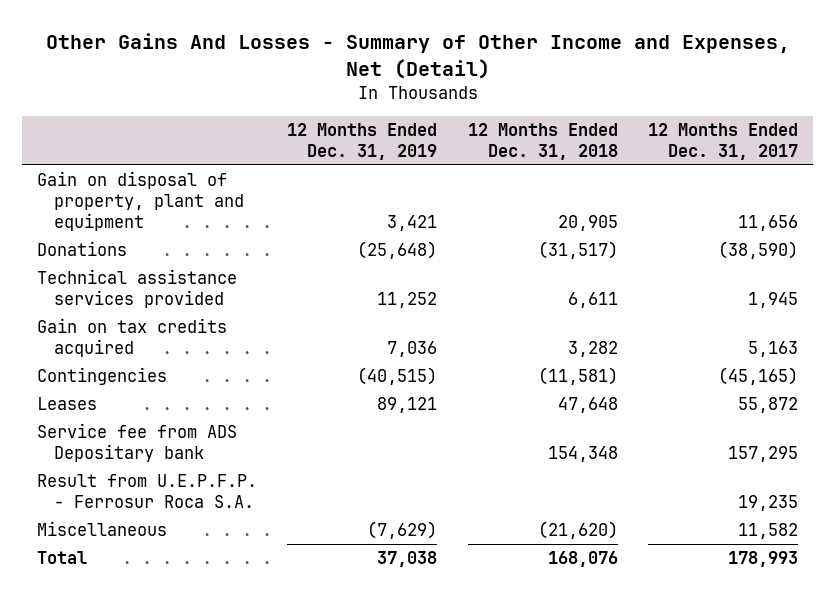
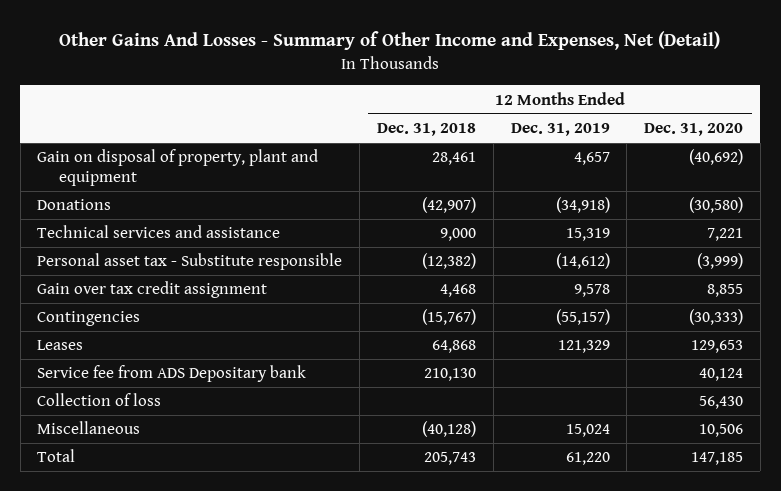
[647,123,798,161] 12 Months Ended Dec. 31, 2017 -> none
none -> [644,123,744,137] Dec. 31, 2020
[37,474,258,509] Result from U.E.P.F.P. - Ferrosur Roca S.A. -> none
[387,215,438,232] 3,421 -> [573,152,610,166] 4,657
[557,215,618,232] 20,905 -> [432,152,477,166] 28,461
[357,241,438,260] (25,648) -> [555,197,610,214] (34,918)
[537,241,618,260] (31,517) -> [422,197,477,214] (42,907)
[37,269,238,309] Technical assistance services provided -> [37,225,281,239] Technical services and assistance
[377,292,438,309] 11,252 -> [565,228,610,242] 15,319
[567,292,618,309] 6,611 -> [440,228,477,242] 9,000
none -> [37,253,343,271] Personal asset tax - Substitute responsible
[37,318,228,358] Gain on tax credits acquired -> [37,281,268,299] Gain over tax credit assignment
[387,341,438,358] 7,036 -> [573,284,610,298] 9,578
[567,341,618,358] 3,282 -> [440,284,477,298] 4,468
[357,367,438,386] (40,515) -> [555,309,610,326] (55,157)
[537,367,618,386] (11,581) -> [422,309,477,326] (15,767)
[377,397,438,414] 89,121 -> [557,340,610,354] 121,329
[557,397,618,414] 47,648 -> [432,340,477,354] 64,868
[547,446,618,463] 154,348 -> [424,368,477,382] 210,130
none -> [37,393,162,407] Collection of loss
[367,521,438,540] (7,629) -> [565,424,610,438] 15,024
[537,521,618,540] (21,620) -> [422,421,477,438] (40,128)
[377,551,438,568] 37,038 -> [565,452,610,466] 61,220
[547,551,618,568] 168,076 -> [424,452,477,466] 205,743

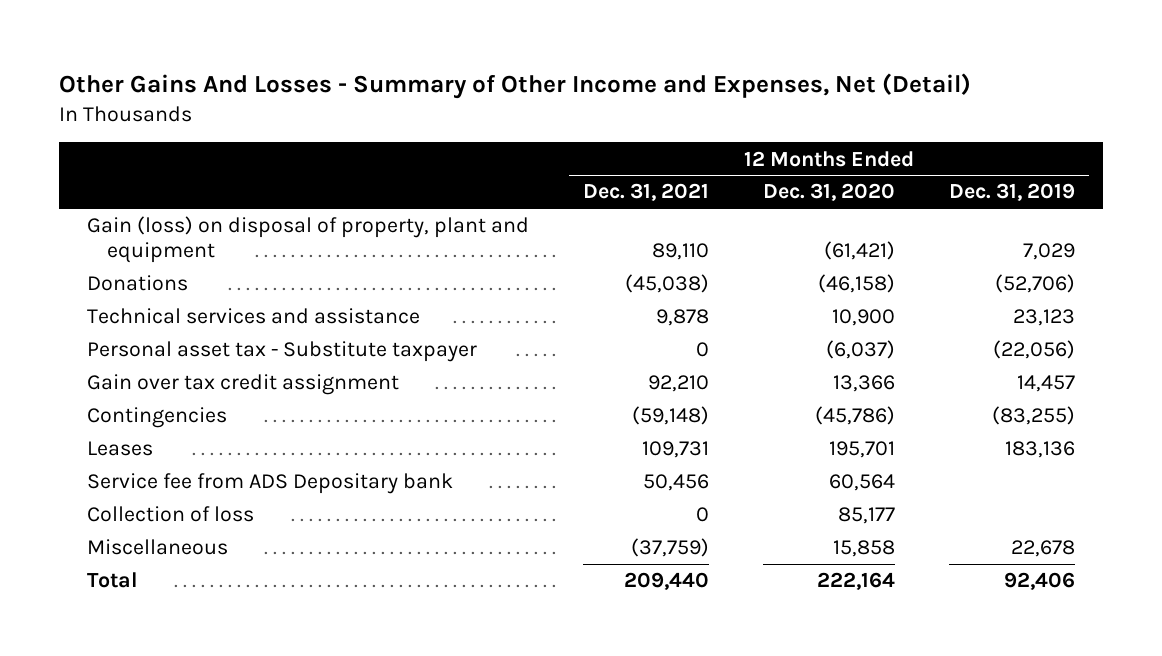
[377,123,477,137] Dec. 31, 2018 -> none
none -> [582,183,709,202] Dec. 31, 2021
[37,149,319,186] Gain on disposal of property, plant and equipment -> [86,216,529,263] Gain (loss) on disposal of property, plant and equipment
[573,152,610,166] 4,657 -> [1023,242,1076,260] 7,029
[689,149,744,166] (40,692) -> [824,240,896,260] (61,421)
[555,197,610,214] (34,918) -> [995,274,1076,294] (52,706)
[689,197,744,214] (30,580) -> [818,274,896,294] (46,158)
[565,228,610,242] 15,319 -> [1013,309,1076,327] 23,123
[707,228,744,242] 7,221 -> [832,309,896,327] 10,900
[37,253,343,271] Personal asset tax - Substitute responsible -> [86,341,477,363] Personal asset tax - Substitute taxpayer
[555,253,610,270] (14,612) -> [993,340,1076,360] (22,056)
[697,253,744,270] (3,999) -> [826,340,896,360] (6,037)
[573,284,610,298] 9,578 -> [1017,375,1076,393] 14,457
[707,284,744,298] 8,855 -> [833,375,896,393] 13,366
[555,309,610,326] (55,157) -> [992,406,1076,426] (83,255)
[689,309,744,326] (30,333) -> [815,406,896,426] (45,786)
[557,340,610,354] 121,329 -> [1005,441,1076,459] 183,136
[691,340,744,354] 129,653 -> [829,441,896,459] 195,701
[699,368,744,382] 40,124 -> [829,474,896,492] 60,564
[699,396,744,410] 56,430 -> [838,507,896,525] 85,177
[565,424,610,438] 15,024 -> [1011,540,1076,558] 22,678
[699,424,744,438] 10,506 -> [833,540,896,558] 15,858
[565,452,610,466] 61,220 -> [1004,572,1076,591] 92,406
[691,452,744,466] 147,185 -> [817,572,896,591] 222,164

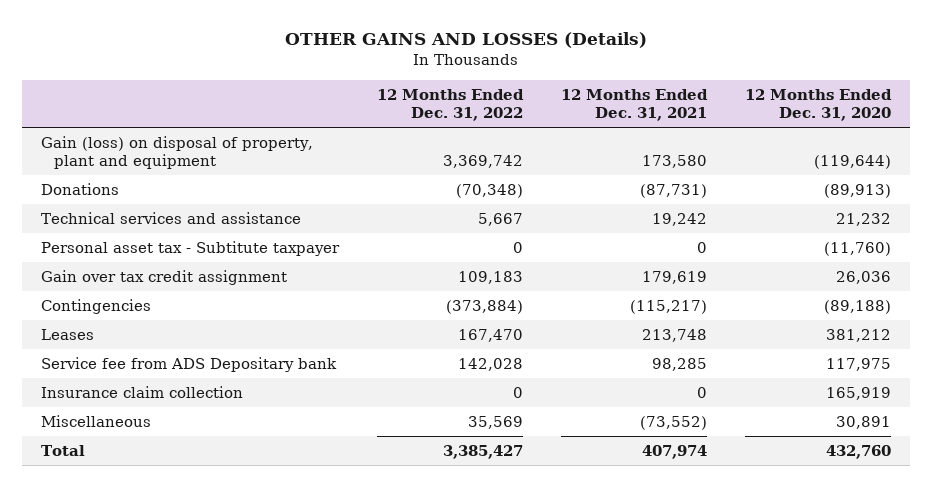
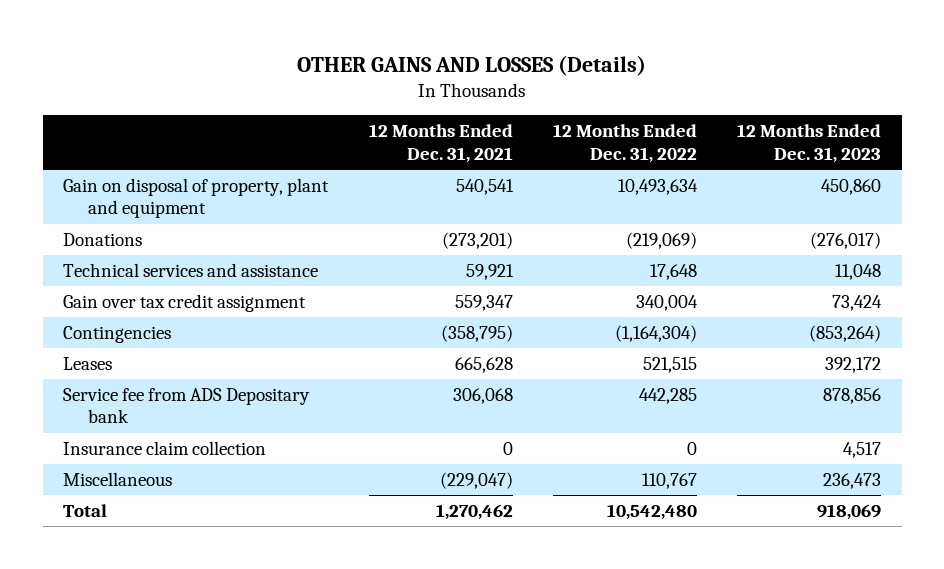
[744,89,892,122] 12 Months Ended Dec. 31, 2020 -> none
none -> [737,124,882,163] 12 Months Ended Dec. 31, 2023
[41,241,341,257] Personal asset tax - Subtitute taxpayer -> none
[41,136,314,170] Gain (loss) on disposal of property, plant and equipment -> [63,177,330,219] Gain on disposal of property, plant and equipment
[443,155,524,169] 3,369,742 -> [617,178,698,195] 10,493,634
[641,155,707,169] 173,580 -> [455,178,514,195] 540,541
[456,184,524,199] (70,348) -> [625,231,697,249] (219,069)
[639,184,707,199] (87,731) -> [441,231,513,249] (273,201)
[478,213,524,227] 5,667 -> [649,263,697,280] 17,648
[651,213,707,227] 19,242 -> [465,263,514,280] 59,921
[458,271,524,285] 109,183 -> [635,294,698,311] 340,004
[641,271,707,285] 179,619 -> [454,294,513,311] 559,347
[446,300,524,315] (373,884) -> [614,324,697,342] (1,164,304)
[629,300,707,315] (115,217) -> [440,324,513,342] (358,795)
[458,329,524,343] 167,470 -> [642,356,697,373] 521,515
[641,329,707,343] 213,748 -> [454,356,513,373] 665,628
[458,358,524,372] 142,028 -> [638,387,697,404] 442,285
[651,358,707,372] 98,285 -> [452,387,513,404] 306,068
[468,416,524,430] 35,569 -> [641,472,697,489] 110,767
[639,416,707,431] (73,552) -> [439,471,513,489] (229,047)
[443,445,524,460] 3,385,427 -> [606,503,697,520] 10,542,480
[641,445,707,460] 407,974 -> [435,503,513,520] 1,270,462

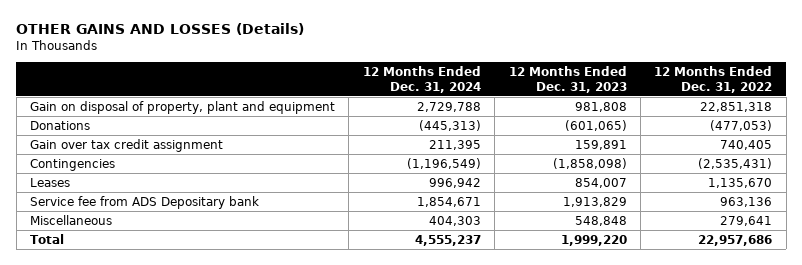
[368,124,513,163] 12 Months Ended Dec. 31, 2021 -> none
none -> [362,65,481,93] 12 Months Ended Dec. 31, 2024
[63,262,319,277] Technical services and assistance -> none
[63,440,267,455] Insurance claim collection -> none
[617,178,698,195] 10,493,634 -> [700,101,773,112] 22,851,318
[821,178,882,195] 450,860 -> [574,101,627,112] 981,808
[625,231,697,249] (219,069) -> [710,119,773,131] (477,053)
[810,231,882,249] (276,017) -> [564,119,627,131] (601,065)
[635,294,698,311] 340,004 -> [720,139,773,150] 740,405
[832,294,883,311] 73,424 -> [574,139,627,150] 159,891
[614,324,697,342] (1,164,304) -> [698,157,773,169] (2,535,431)
[809,324,882,342] (853,264) -> [552,157,627,169] (1,858,098)
[642,356,697,373] 521,515 -> [708,177,773,188] 1,135,670
[825,356,882,373] 392,172 -> [574,177,627,188] 854,007
[638,387,697,404] 442,285 -> [720,196,773,207] 963,136
[823,387,882,404] 878,856 -> [562,196,627,207] 1,913,829
[641,472,697,489] 110,767 -> [720,215,773,226] 279,641
[823,472,882,489] 236,473 -> [574,215,627,226] 548,848
[606,503,697,520] 10,542,480 -> [698,234,773,246] 22,957,686
[817,503,882,520] 918,069 -> [560,234,627,246] 1,999,220

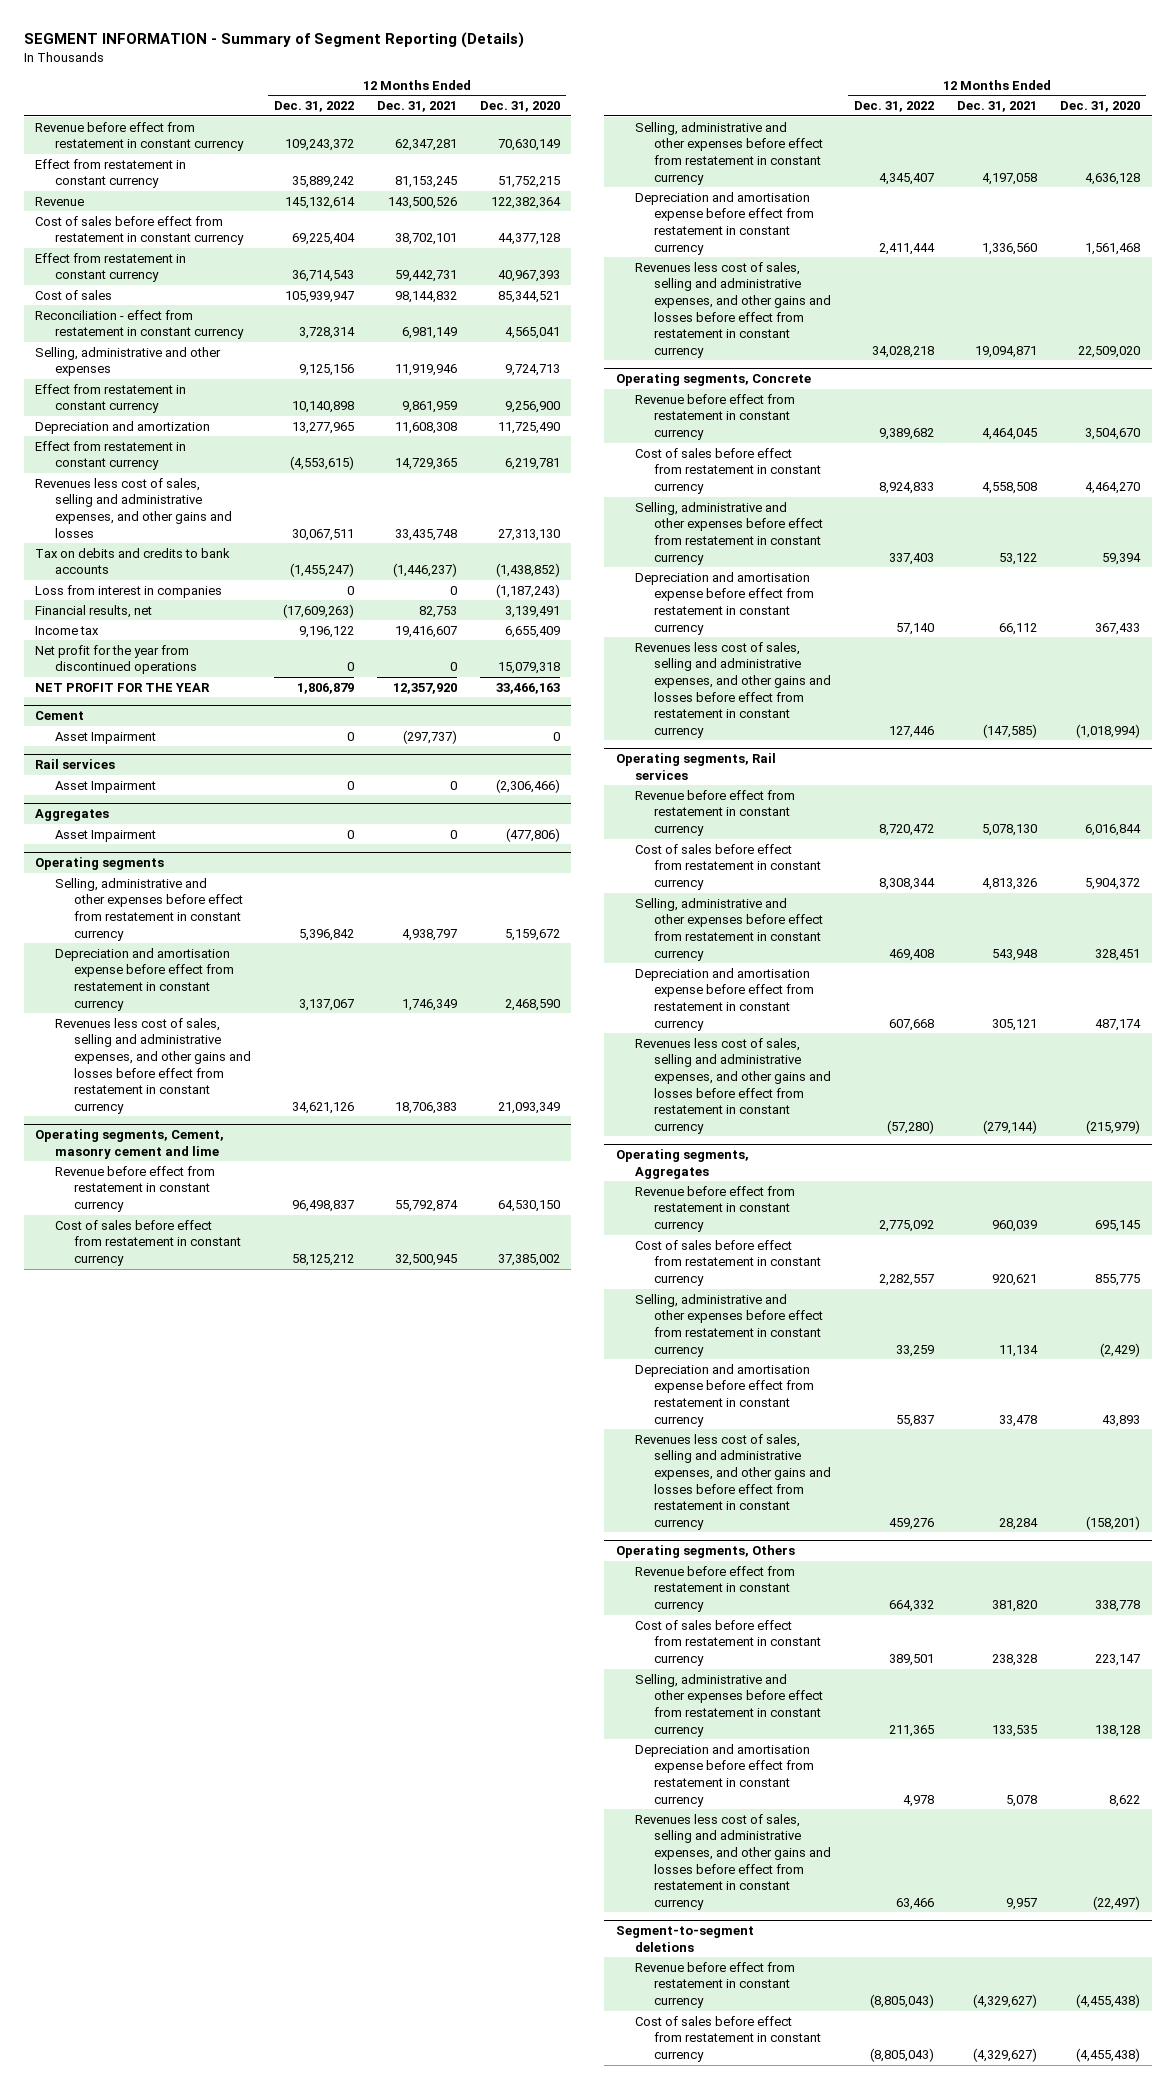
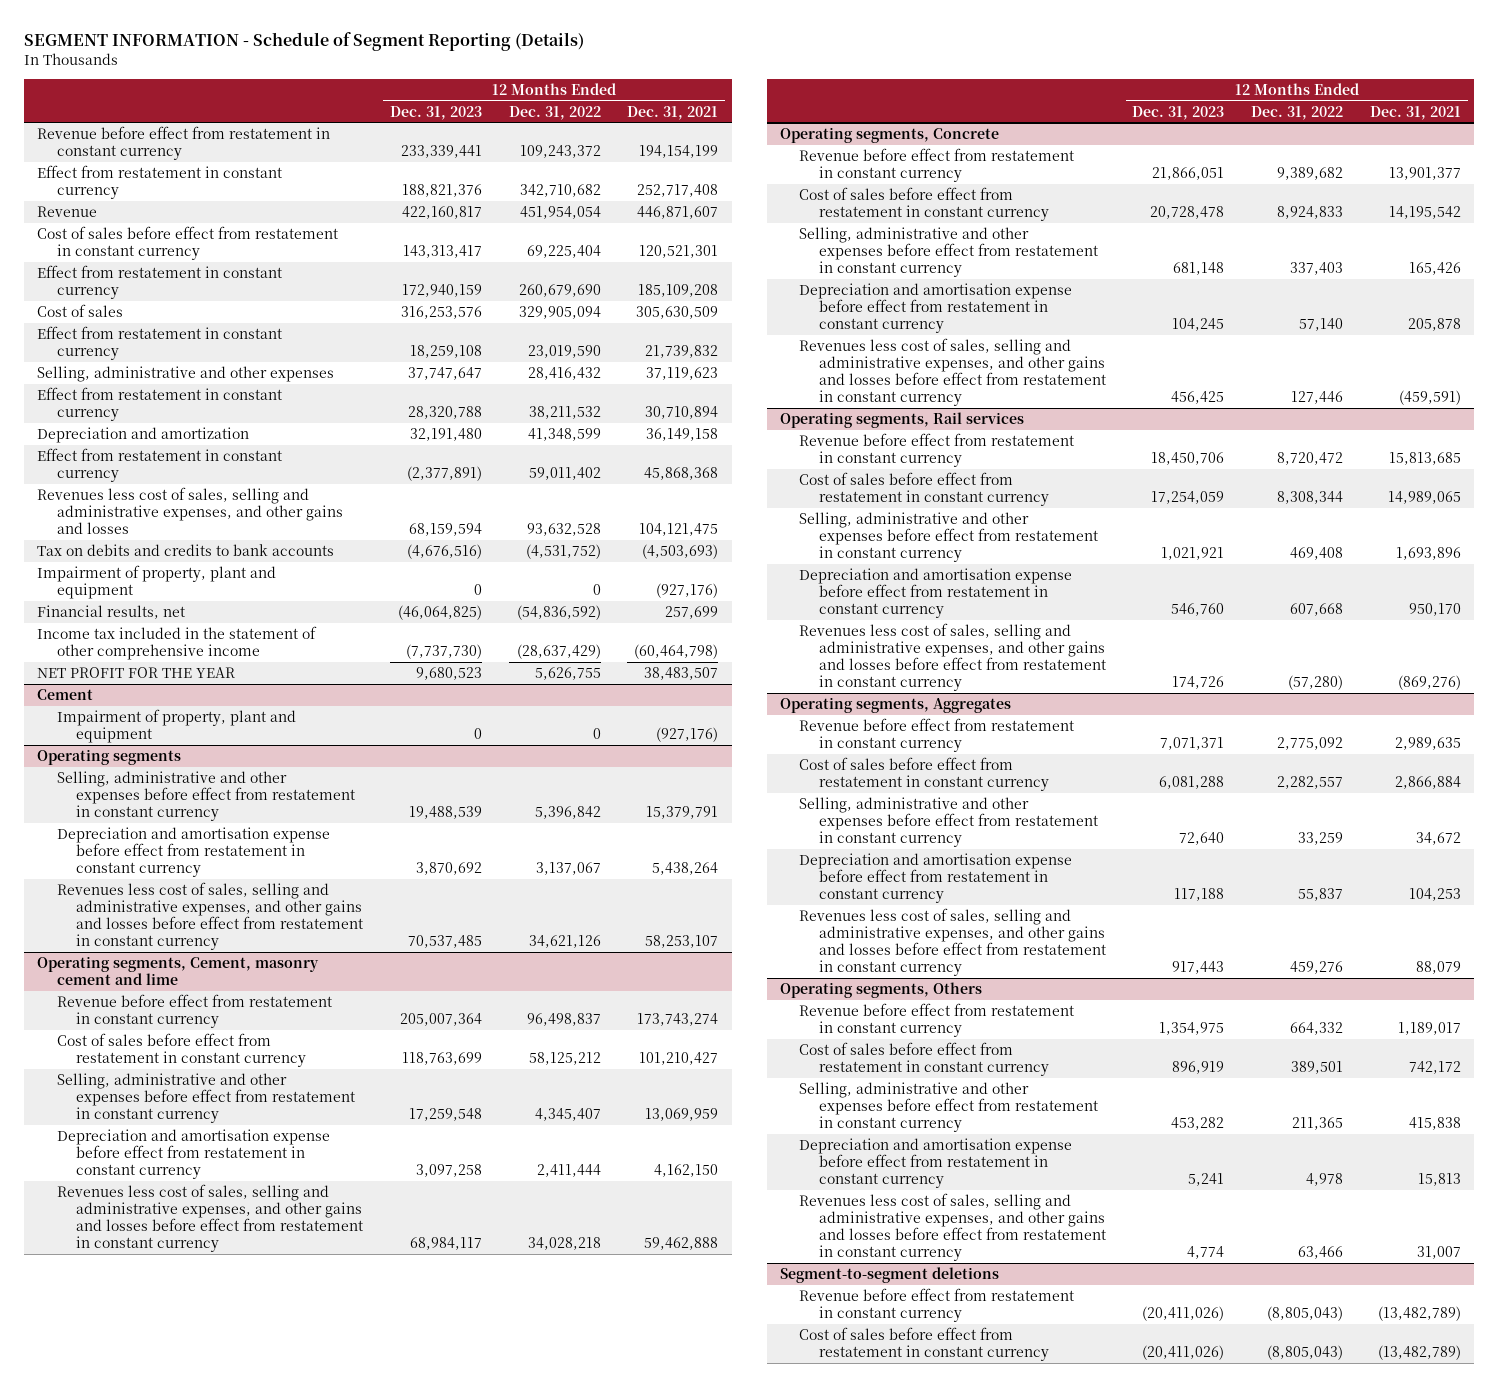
[23,32,524,49] SEGMENT INFORMATION - Summary of Segment Reporting (Details) -> [24,31,585,51] SEGMENT INFORMATION - Schedule of Segment Reporting (Details)
[479,101,560,113] Dec. 31, 2020 -> none
none -> [389,105,482,120] Dec. 31, 2023
[35,584,223,598] Loss from interest in companies -> none
[35,644,197,675] Net profit for the year from discontinued operations -> none
[394,139,457,152] 62,347,281 -> [639,145,719,159] 194,154,199
[291,176,354,189] 35,889,242 -> [519,184,601,198] 342,710,682
[394,176,457,189] 81,153,245 -> [637,184,719,198] 252,717,408
[284,196,355,209] 145,132,614 -> [519,206,601,220] 451,954,054
[387,196,457,209] 143,500,526 -> [637,206,719,220] 446,871,607
[394,233,457,246] 38,702,101 -> [639,245,719,259] 120,521,301
[291,270,354,283] 36,714,543 -> [518,284,601,298] 260,679,690
[394,270,457,283] 59,442,731 -> [638,284,719,298] 185,109,208
[284,290,354,303] 105,939,947 -> [518,306,601,320] 329,905,094
[394,290,457,303] 98,144,832 -> [636,306,719,320] 305,630,509
[35,309,244,340] Reconciliation - effect from restatement in constant currency -> [37,326,283,361] Effect from restatement in constant currency
[298,327,355,340] 3,728,314 -> [527,345,601,359] 23,019,590
[401,327,457,340] 6,981,149 -> [645,345,719,359] 21,739,832
[298,364,354,377] 9,125,156 -> [527,367,601,381] 28,416,432
[394,364,457,377] 11,919,946 -> [646,367,719,381] 37,119,623
[291,401,354,414] 10,140,898 -> [528,406,601,420] 38,211,532
[401,401,457,414] 9,861,959 -> [645,406,719,420] 30,710,894
[291,421,354,434] 13,277,965 -> [527,428,601,442] 41,348,599
[394,421,457,434] 11,608,308 -> [646,428,719,442] 36,149,158
[289,456,354,471] (4,553,615) -> [528,467,601,481] 59,011,402
[394,458,457,471] 14,729,365 -> [644,467,719,481] 45,868,368
[291,528,354,541] 30,067,511 -> [526,523,601,537] 93,632,528
[394,528,457,541] 33,435,748 -> [639,523,719,537] 104,121,475
[289,563,354,578] (1,455,247) -> [525,544,601,560] (4,531,752)
[392,563,457,578] (1,446,237) -> [642,544,719,560] (4,503,693)
none -> [37,565,277,600] Impairment of property, plant and equipment
[282,603,354,618] (17,609,263) -> [516,605,601,621] (54,836,592)
[418,605,457,618] 82,753 -> [665,606,719,620] 257,699
[35,625,100,635] Income tax -> [37,626,318,661] Income tax included in the statement of other comprehensive income
[298,625,354,638] 9,196,122 -> [516,644,601,660] (28,637,429)
[394,625,457,638] 19,416,607 -> [634,644,719,660] (60,464,798)
[296,682,354,694] 1,806,879 -> [534,667,601,681] 5,626,755
[392,682,457,694] 12,357,920 -> [644,667,719,681] 38,483,507
[54,731,156,744] Asset Impairment -> none
[35,759,116,770] Rail services -> none
[54,780,156,793] Asset Impairment -> none
[35,809,110,822] Aggregates -> none
[54,829,156,842] Asset Impairment -> none
none -> [56,709,296,744] Impairment of property, plant and equipment
[401,928,457,941] 4,938,797 -> [646,806,719,820] 15,379,791
[401,998,457,1011] 1,746,349 -> [652,862,719,876] 5,438,264
[394,1101,457,1114] 18,706,383 -> [645,935,719,949] 58,253,107
[394,1199,458,1212] 55,792,874 -> [637,1013,719,1027] 173,743,274
[394,1253,457,1266] 32,500,945 -> [639,1052,719,1066] 101,210,427
[982,172,1038,185] 4,197,058 -> [645,1108,719,1122] 13,069,959
[982,242,1038,255] 1,336,560 -> [654,1164,719,1178] 4,162,150
[975,345,1038,358] 19,094,871 -> [644,1237,719,1251] 59,462,888
[982,427,1038,440] 4,464,045 -> [1388,167,1461,181] 13,901,377
[982,481,1038,494] 4,558,508 -> [1388,206,1461,220] 14,195,542
[999,552,1038,565] 53,122 -> [1408,262,1461,276] 165,426
[999,622,1038,635] 66,112 -> [1407,318,1461,332] 205,878
[983,723,1038,738] (147,585) -> [1398,390,1461,406] (459,591)
[982,823,1038,836] 5,078,130 -> [1388,452,1461,466] 15,813,685
[982,877,1038,890] 4,813,326 -> [1387,491,1461,505] 14,989,065
[992,948,1038,961] 543,948 -> [1395,547,1461,561] 1,693,896
[992,1018,1038,1031] 305,121 -> [1408,603,1461,617] 950,170
[983,1119,1038,1134] (279,144) -> [1397,675,1461,691] (869,276)
[992,1219,1038,1232] 960,039 -> [1394,737,1461,751] 2,989,635
[992,1273,1038,1286] 920,621 -> [1394,776,1461,790] 2,866,884
[999,1344,1039,1357] 11,134 -> [1415,832,1461,846] 34,672
[999,1414,1038,1427] 33,478 -> [1408,888,1461,902] 104,253
[999,1517,1039,1530] 28,284 -> [1415,961,1461,975] 88,079
[992,1599,1038,1612] 381,820 -> [1397,1022,1461,1036] 1,189,017
[992,1653,1038,1666] 238,328 -> [1408,1061,1461,1075] 742,172
[992,1724,1038,1737] 133,535 -> [1408,1117,1461,1131] 415,838
[1006,1794,1038,1807] 5,078 -> [1417,1173,1461,1187] 15,813
[1006,1897,1038,1910] 9,957 -> [1416,1246,1461,1260] 31,007
[973,1993,1038,2008] (4,329,627) -> [1377,1306,1461,1322] (13,482,789)
[973,2047,1038,2062] (4,329,627) -> [1377,1345,1461,1361] (13,482,789)

